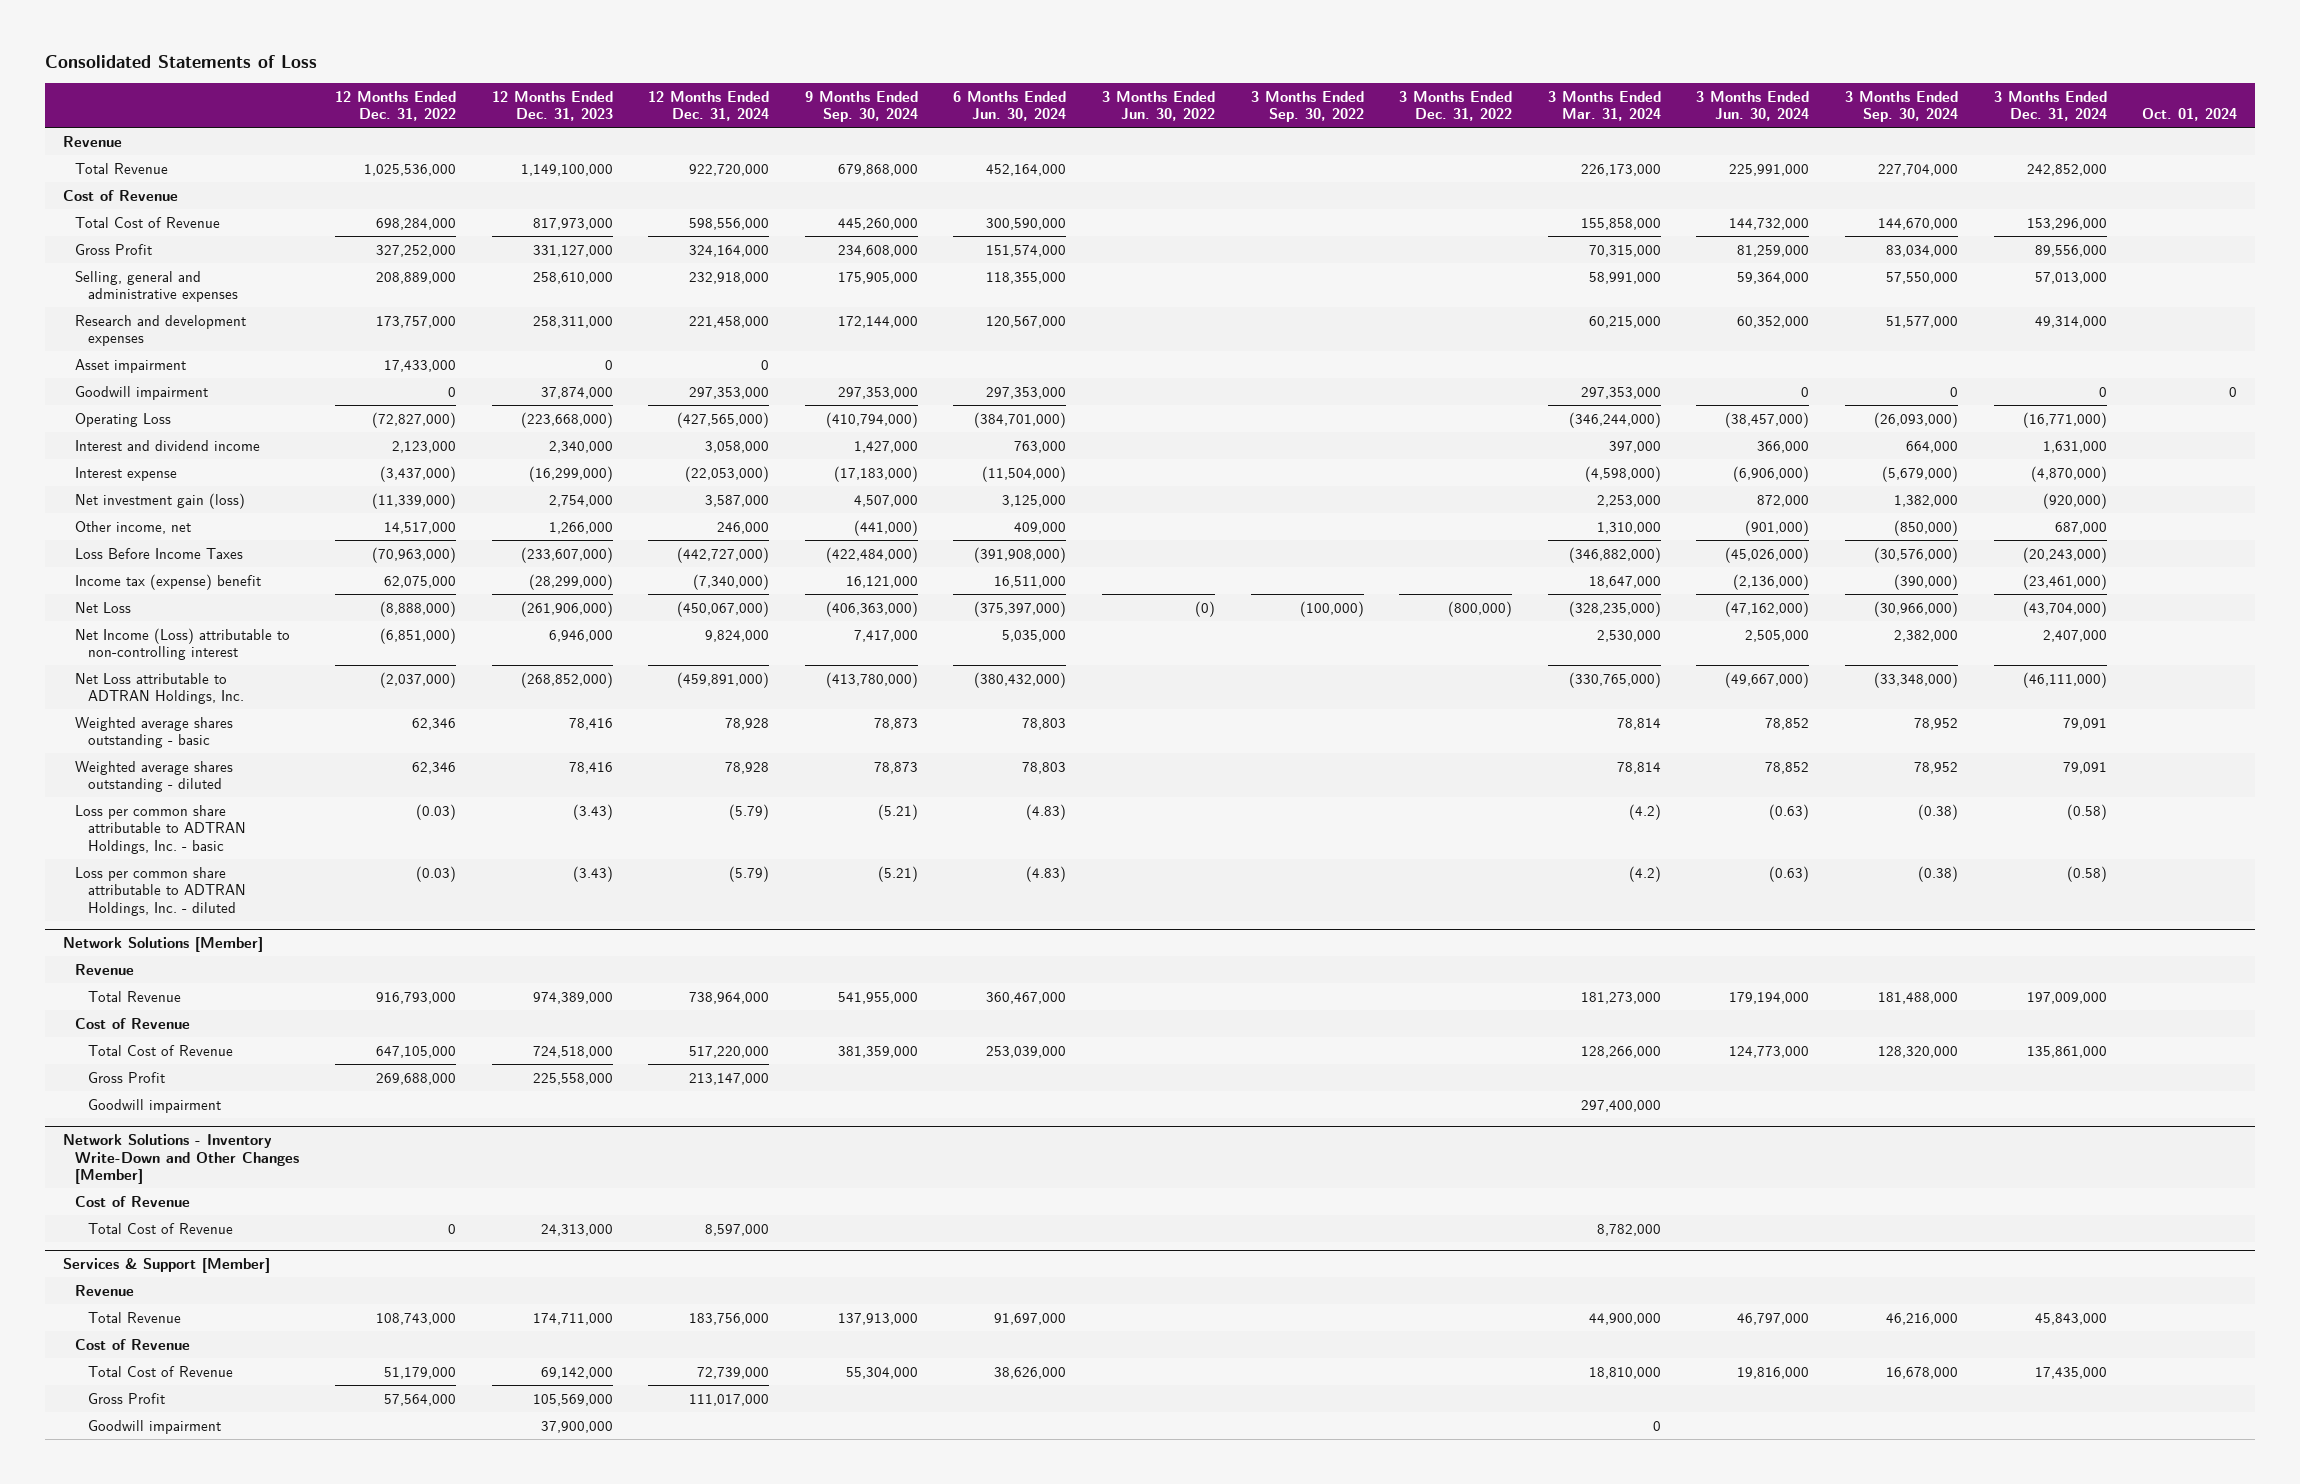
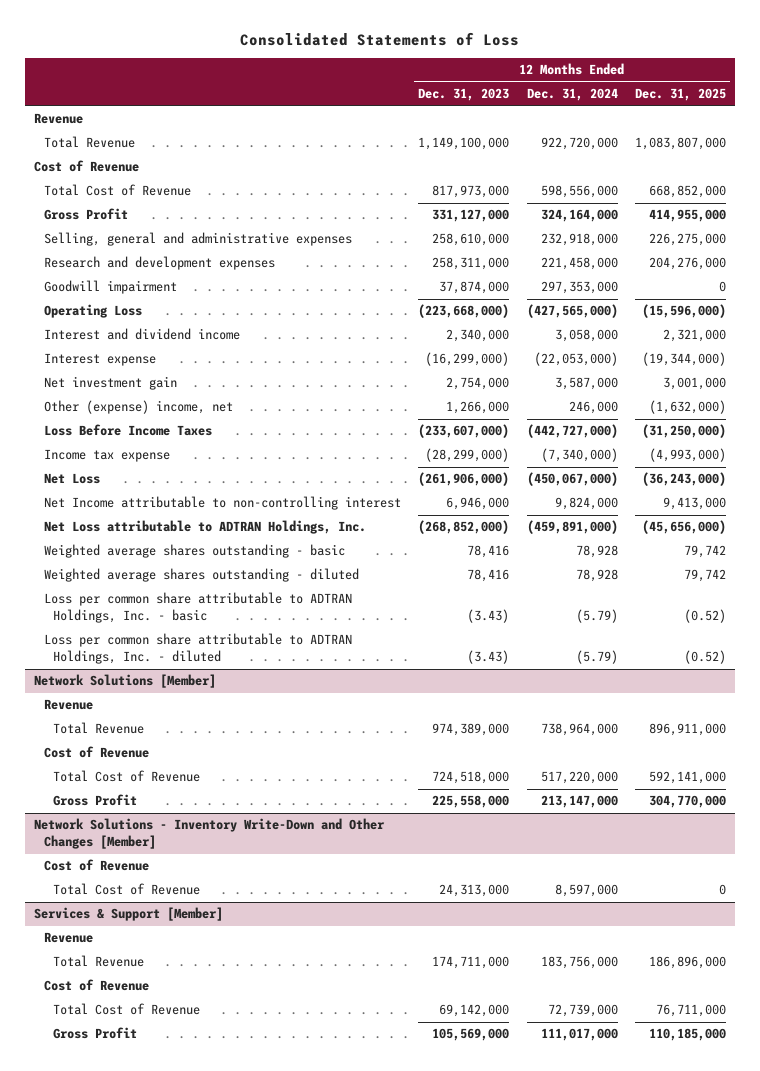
[334,90,456,122] 12 Months Ended Dec. 31, 2022 -> none
[804,90,918,123] 9 Months Ended Sep. 30, 2024 -> none
[953,90,1067,122] 6 Months Ended Jun. 30, 2024 -> none
[1102,90,1216,122] 3 Months Ended Jun. 30, 2022 -> none
[1250,90,1364,123] 3 Months Ended Sep. 30, 2022 -> none
[1399,90,1513,122] 3 Months Ended Dec. 31, 2022 -> none
[1547,90,1661,122] 3 Months Ended Mar. 31, 2024 -> none
[1696,90,1810,122] 3 Months Ended Jun. 30, 2024 -> none
[1845,90,1959,123] 3 Months Ended Sep. 30, 2024 -> none
[1993,90,2107,122] 3 Months Ended Dec. 31, 2024 -> none
[2142,108,2238,122] Oct. 01, 2024 -> none
none -> [635,88,727,102] Dec. 31, 2025
[75,358,187,373] Asset impairment -> none
[75,492,246,509] Net investment gain (loss) -> [43,376,177,391] Net investment gain
[75,520,192,534] Other income, net -> [43,400,233,415] Other (expense) income, net
[75,573,262,590] Income tax (expense) benefit -> [43,449,170,463] Income tax expense
[75,627,291,661] Net Income (Loss) attributable to non-controlling interest -> [43,496,401,511] Net Income attributable to non-controlling interest
[88,1098,222,1113] Goodwill impairment -> none
[88,1419,222,1434] Goodwill impairment -> none

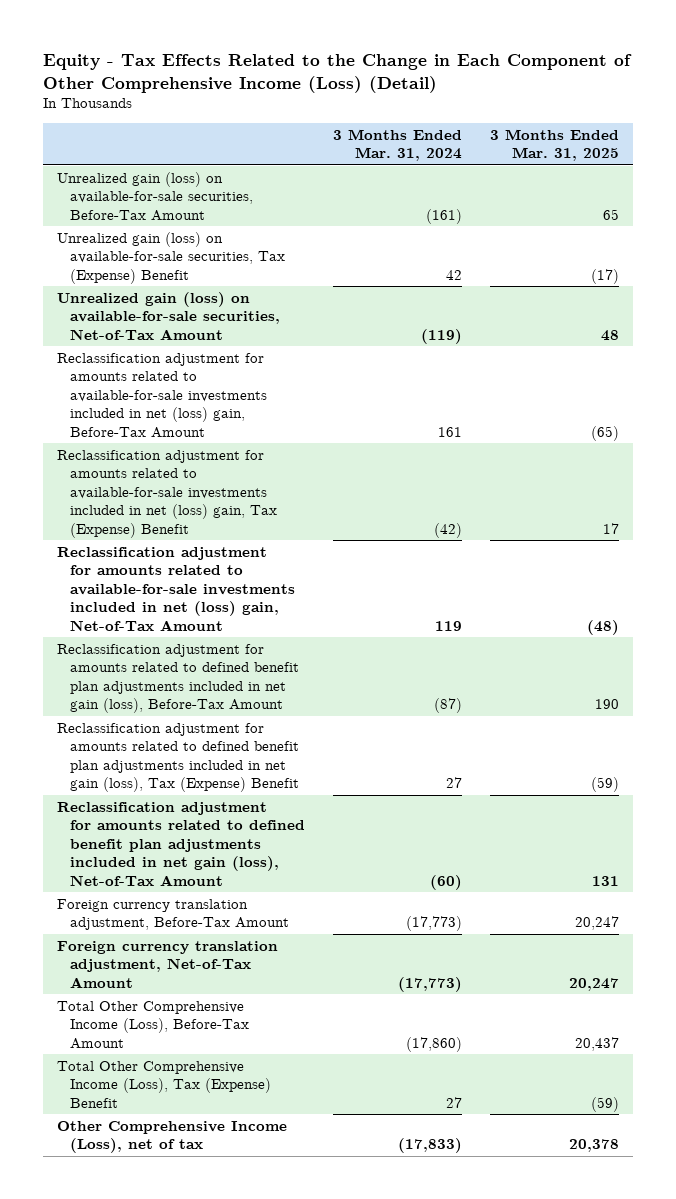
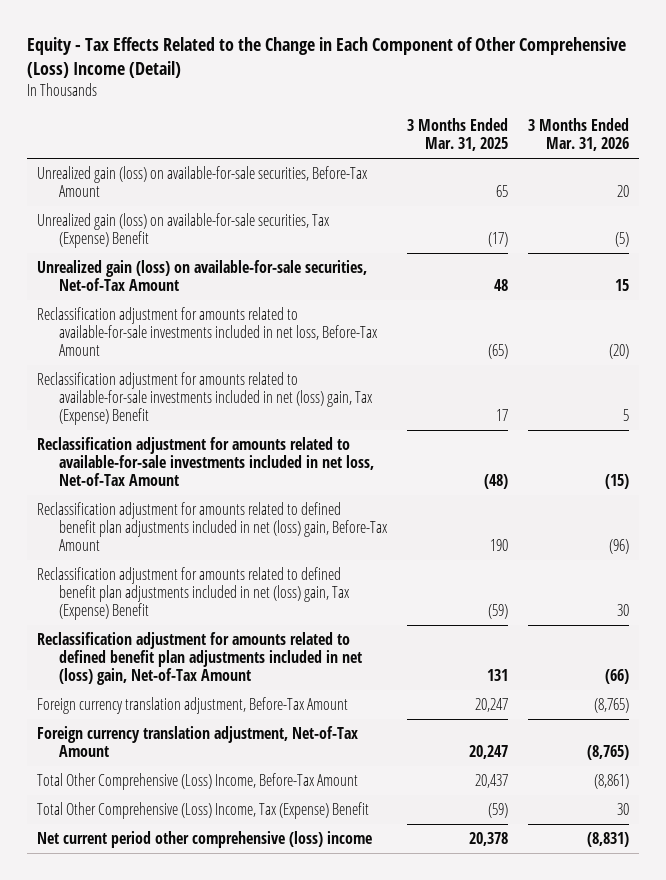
[42,53,632,93] Equity - Tax Effects Related to the Change in Each Component of Other Comprehensive Income (Loss) (Detail) -> [27,37,627,79] Equity - Tax Effects Related to the Change in Each Component of Other Comprehensive (Loss) Income (Detail)
[332,128,462,162] 3 Months Ended Mar. 31, 2024 -> none
none -> [527,118,629,152] 3 Months Ended Mar. 31, 2026
[56,352,267,438] Reclassification adjustment for amounts related to available-for-sale investments included in net (loss) gain, Before-Tax Amount -> [37,306,378,357] Reclassification adjustment for amounts related to available-for-sale investments included in net loss, Before-Tax Amount
[56,546,295,631] Reclassification adjustment for amounts related to available-for-sale investments included in net (loss) gain, Net-of-Tax Amount -> [37,436,374,487] Reclassification adjustment for amounts related to available-for-sale investments included in net loss, Net-of-Tax Amount
[56,643,299,714] Reclassification adjustment for amounts related to defined benefit plan adjustments included in net gain (loss), Before-Tax Amount -> [37,501,388,552] Reclassification adjustment for amounts related to defined benefit plan adjustments included in net (loss) gain, Before-Tax Amount
[56,722,299,793] Reclassification adjustment for amounts related to defined benefit plan adjustments included in net gain (loss), Tax (Expense) Benefit -> [37,566,350,621] Reclassification adjustment for amounts related to defined benefit plan adjustments included in net (loss) gain, Tax (Expense) Benefit
[56,801,305,886] Reclassification adjustment for amounts related to defined benefit plan adjustments included in net gain (loss), Net-of-Tax Amount -> [37,631,362,686] Reclassification adjustment for amounts related to defined benefit plan adjustments included in net (loss) gain, Net-of-Tax Amount
[56,1000,249,1049] Total Other Comprehensive Income (Loss), Before-Tax Amount -> [37,772,359,790] Total Other Comprehensive (Loss) Income, Before-Tax Amount
[56,1060,271,1108] Total Other Comprehensive Income (Loss), Tax (Expense) Benefit -> [37,801,370,819] Total Other Comprehensive (Loss) Income, Tax (Expense) Benefit
[56,1120,287,1154] Other Comprehensive Income (Loss), net of tax -> [37,830,373,848] Net current period other comprehensive (loss) income

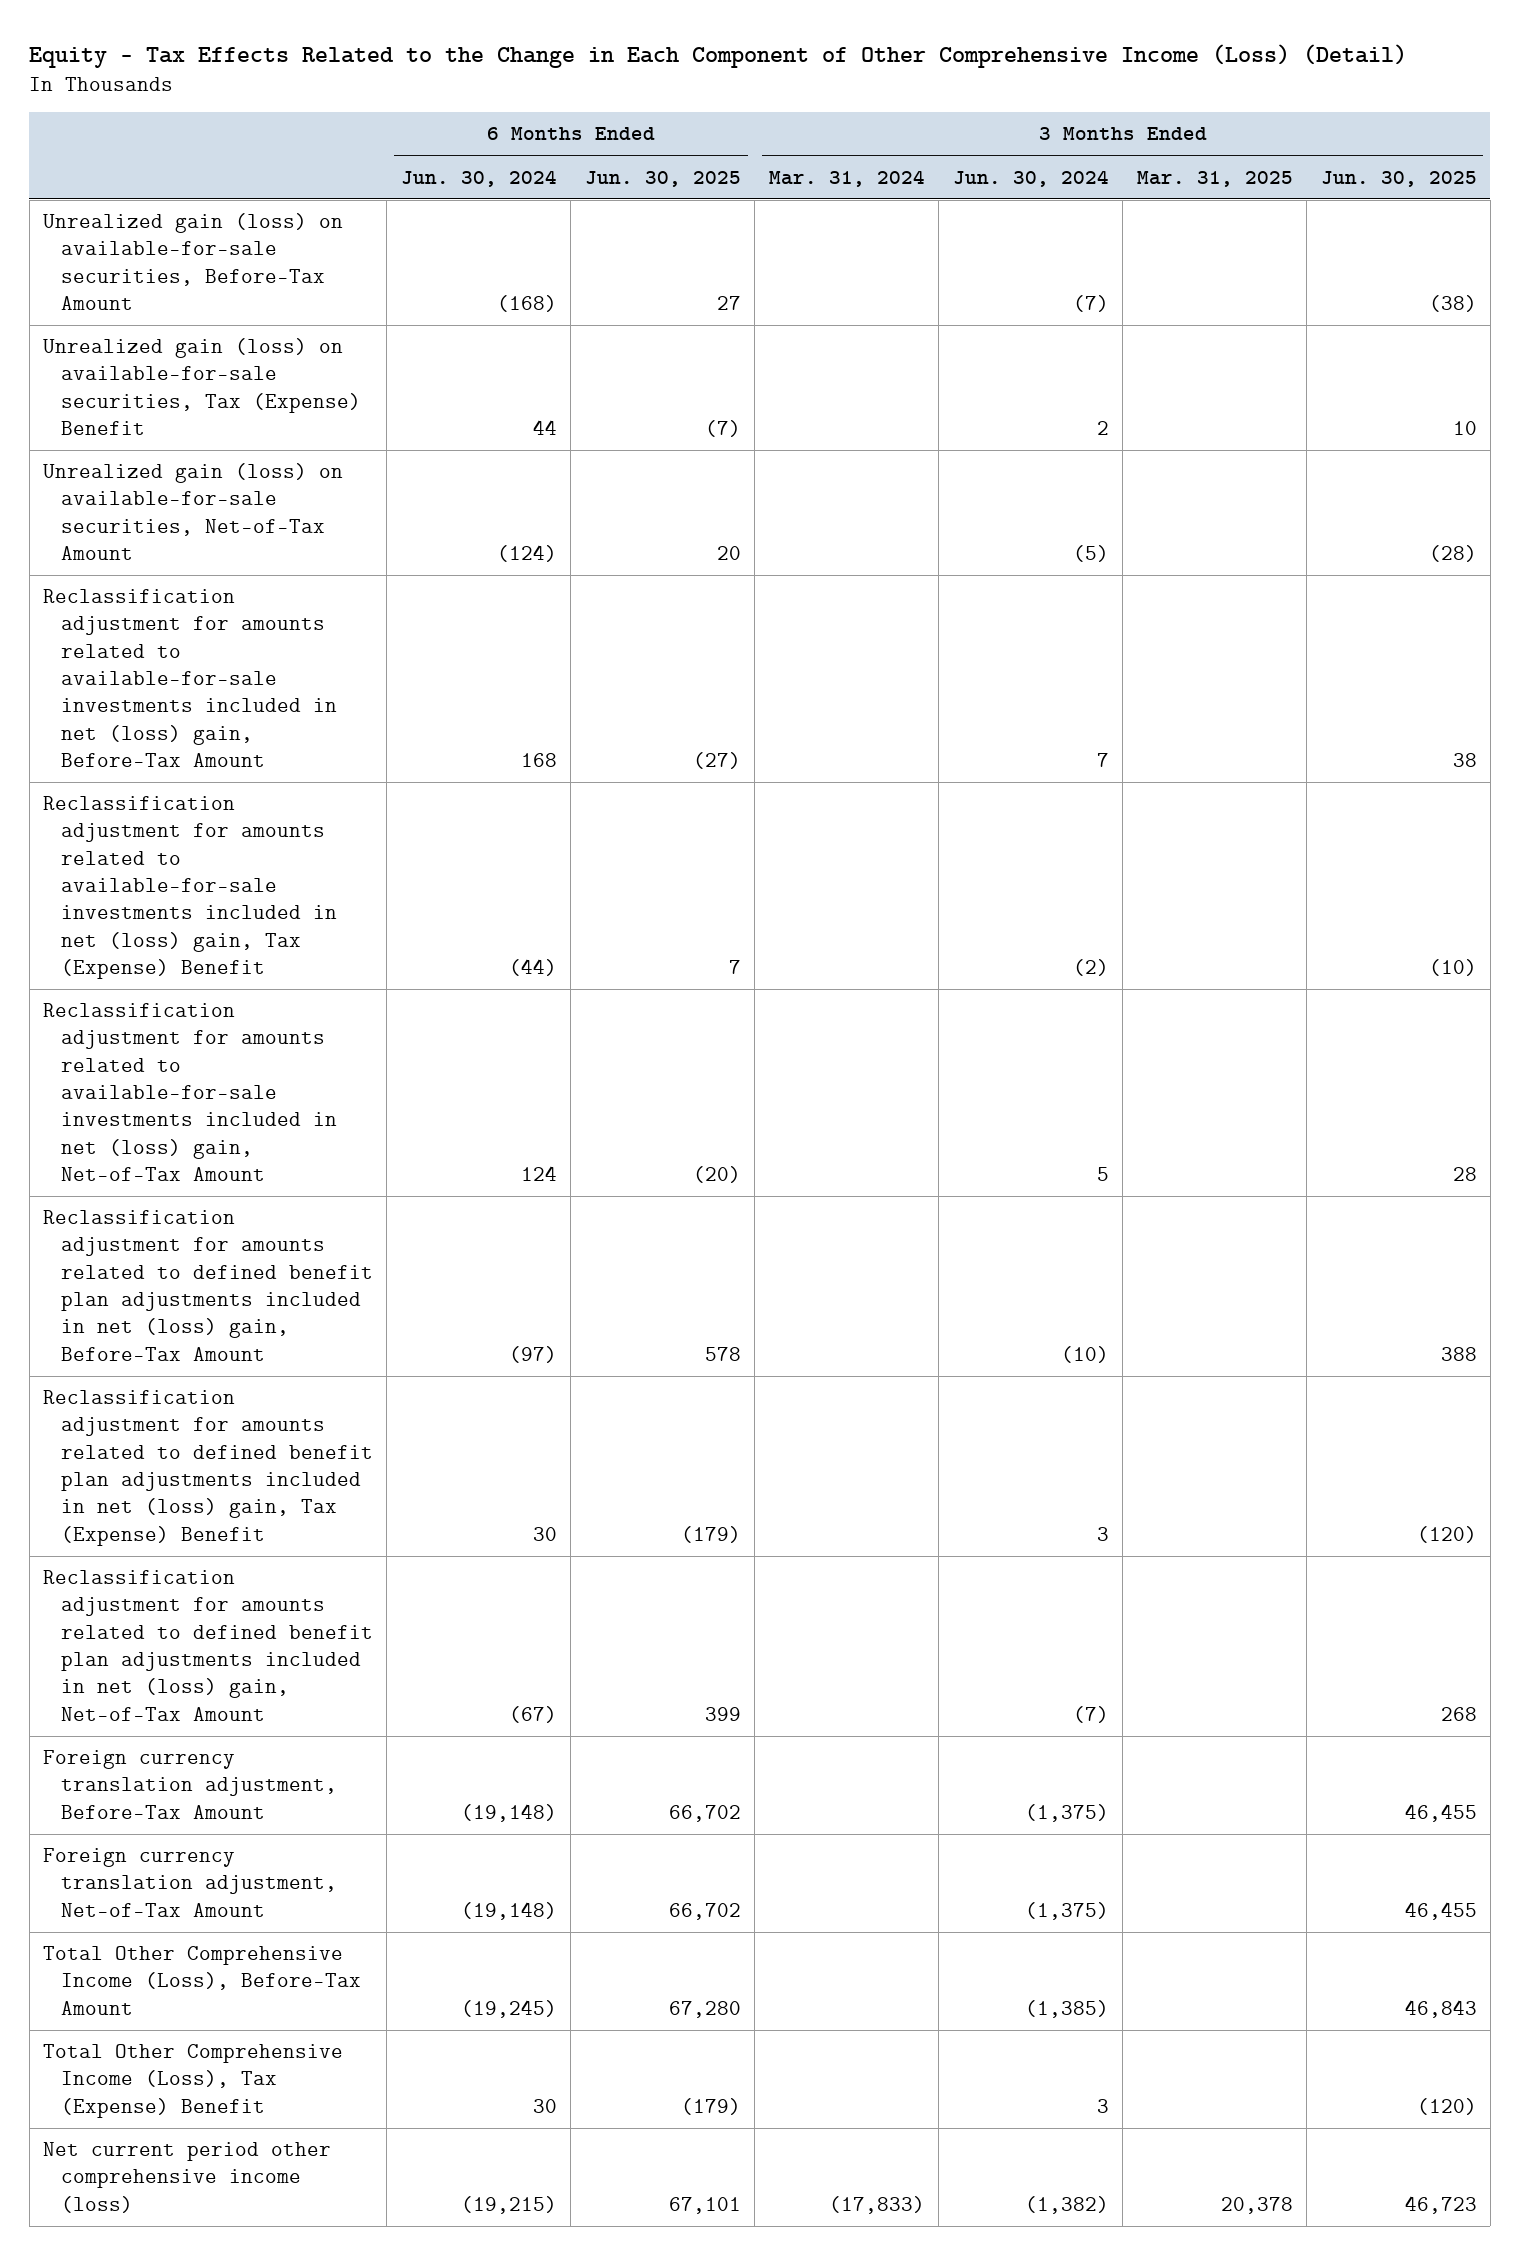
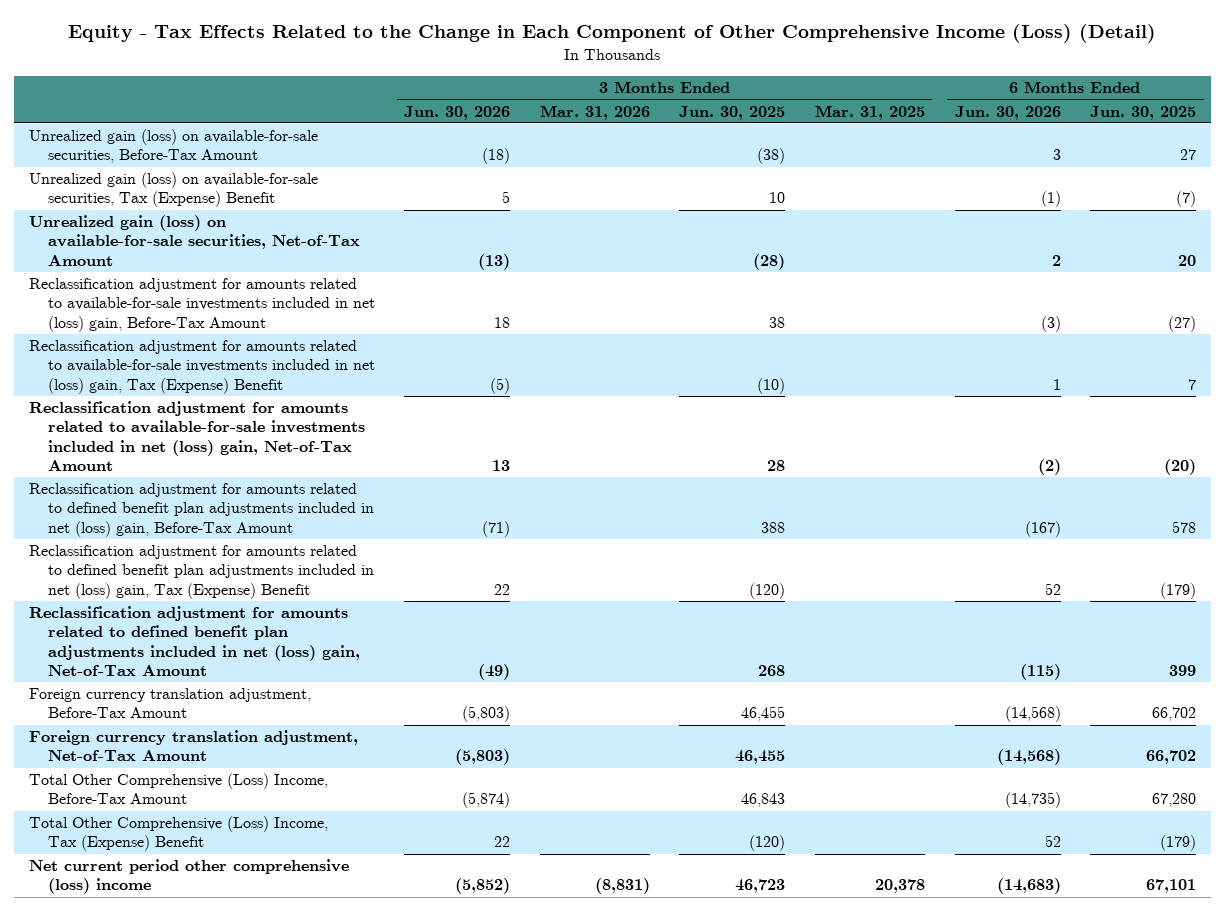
[400,169,557,187] Jun. 30, 2024 -> none
[768,169,925,187] Mar. 31, 2024 -> none
[952,169,1109,187] Jun. 30, 2024 -> none
none -> [404,105,511,120] Jun. 30, 2026
none -> [539,104,650,120] Mar. 31, 2026
none -> [954,105,1061,120] Jun. 30, 2026
[43,1946,362,2015] Total Other Comprehensive Income (Loss), Before-Tax Amount -> [28,773,328,805] Total Other Comprehensive (Loss) Income, Before-Tax Amount
[43,2044,344,2118] Total Other Comprehensive Income (Loss), Tax (Expense) Benefit -> [28,816,328,852] Total Other Comprehensive (Loss) Income, Tax (Expense) Benefit
[43,2142,332,2213] Net current period other comprehensive income (loss) -> [28,859,349,895] Net current period other comprehensive (loss) income

